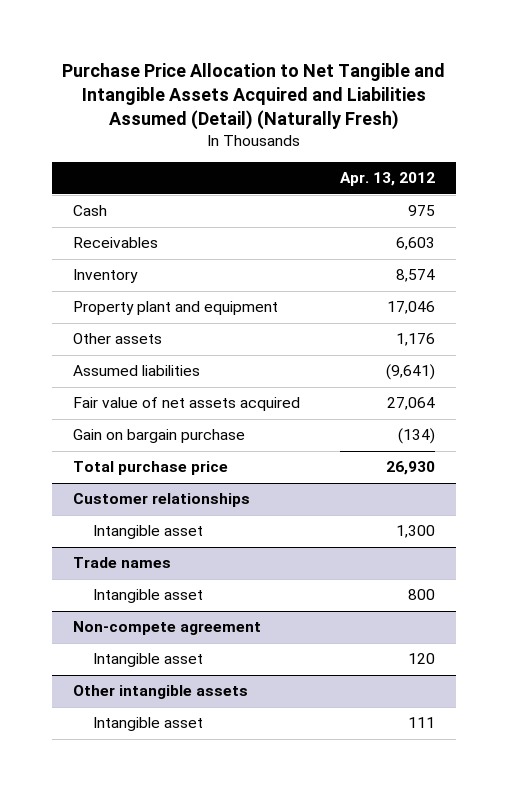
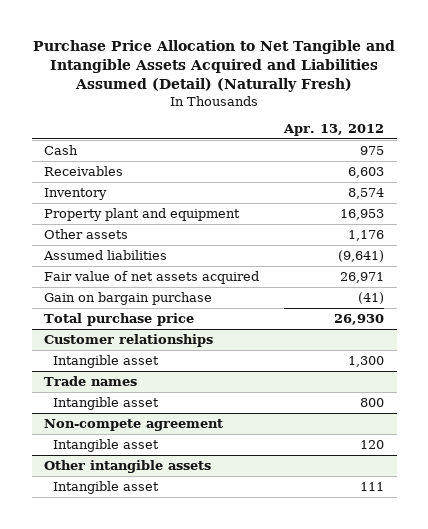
[387,301,436,315] 17,046 -> [340,209,385,221] 16,953
[387,397,436,411] 27,064 -> [340,272,385,284] 26,971
[398,428,436,445] (134) -> [358,292,385,305] (41)

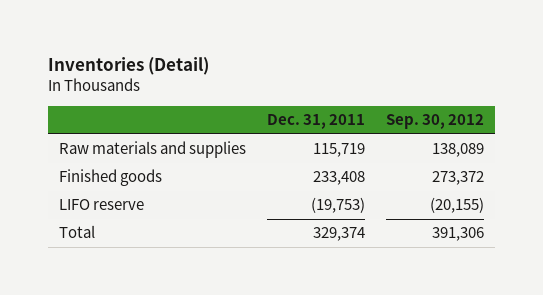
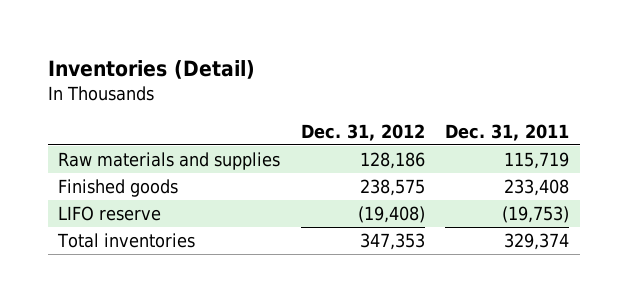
[386,114,485,130] Sep. 30, 2012 -> none
none -> [300,123,425,141] Dec. 31, 2012
[58,225,95,239] Total -> [57,232,196,248] Total inventories

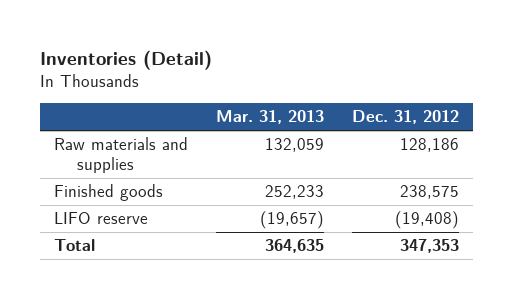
[445,123,570,141] Dec. 31, 2011 -> none
none -> [215,110,324,125] Mar. 31, 2013
[57,232,196,248] Total inventories -> [53,239,95,252] Total

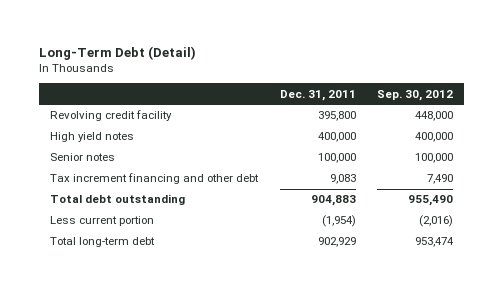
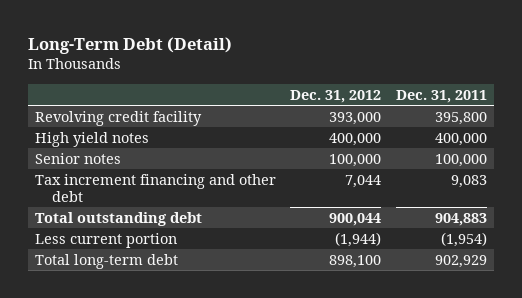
[376,89,453,101] Sep. 30, 2012 -> none
none -> [290,89,382,103] Dec. 31, 2012
[50,194,186,206] Total debt outstanding -> [34,211,202,226] Total outstanding debt

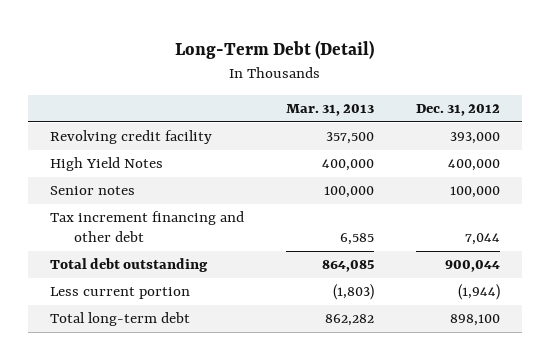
[396,89,488,103] Dec. 31, 2011 -> none
none -> [286,104,375,117] Mar. 31, 2013
[34,131,149,147] High yield notes -> [49,157,163,172] High Yield Notes
[34,211,202,226] Total outstanding debt -> [49,258,208,273] Total debt outstanding

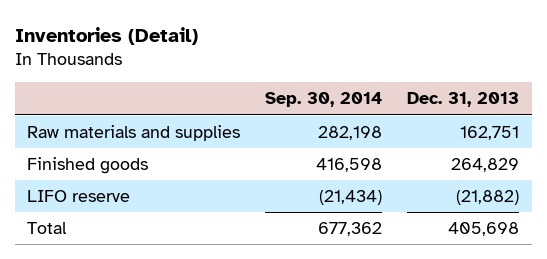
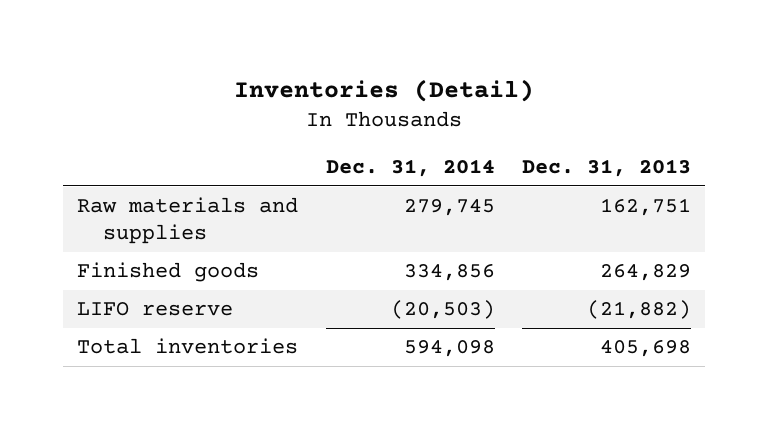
[265,92,383,108] Sep. 30, 2014 -> none
none -> [325,159,495,178] Dec. 31, 2014
[27,222,68,235] Total -> [76,338,298,355] Total inventories

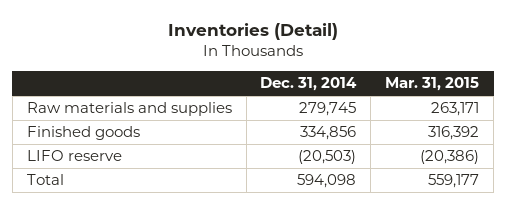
[522,159,692,178] Dec. 31, 2013 -> none
none -> [385,77,480,92] Mar. 31, 2015
[76,338,298,355] Total inventories -> [26,174,64,186] Total

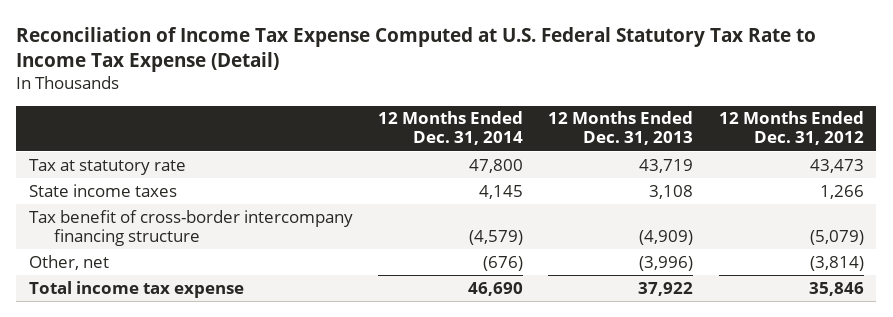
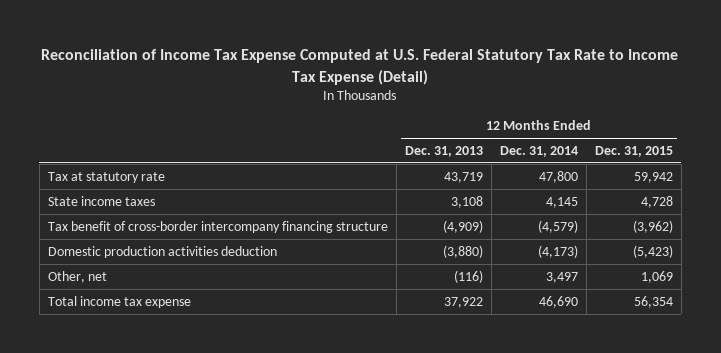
[718,111,864,146] 12 Months Ended Dec. 31, 2012 -> none
none -> [594,145,673,157] Dec. 31, 2015
none -> [47,245,277,258] Domestic production activities deduction
[483,255,524,271] (676) -> [545,271,578,283] 3,497
[639,255,694,271] (3,996) -> [453,269,483,283] (116)

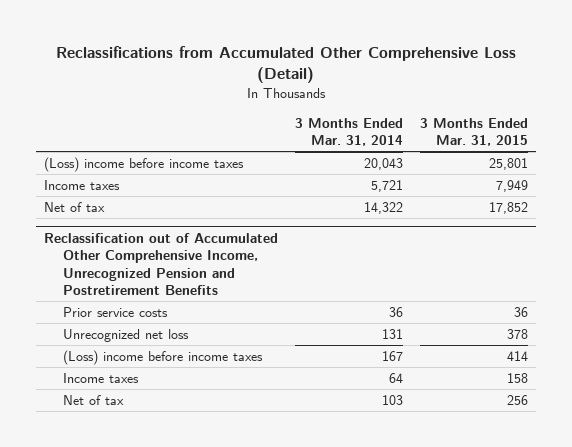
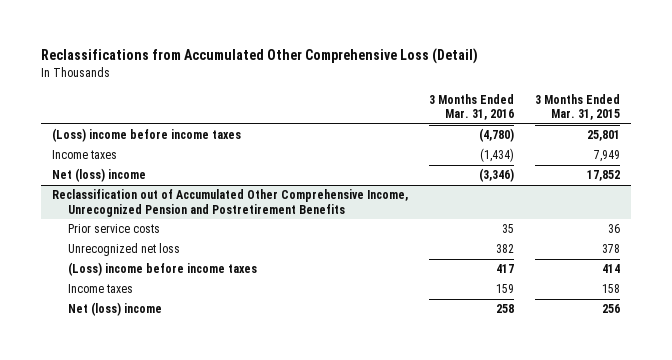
[295,117,404,147] 3 Months Ended Mar. 31, 2014 -> none
none -> [428,93,514,120] 3 Months Ended Mar. 31, 2016
[44,201,106,212] Net of tax -> [51,168,146,183] Net (loss) income
[63,394,125,405] Net of tax -> [68,302,163,317] Net (loss) income

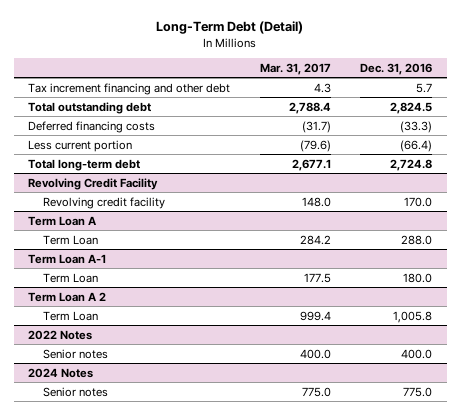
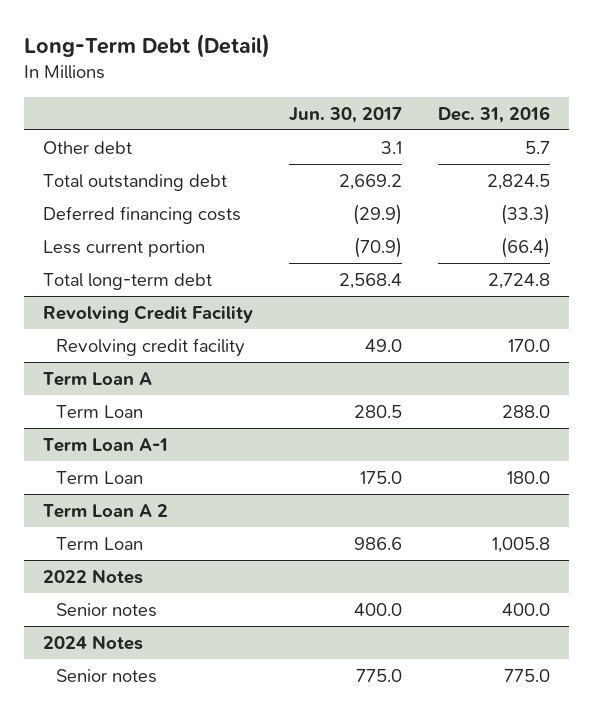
[259,63,331,76] Mar. 31, 2017 -> none
none -> [289,106,403,123] Jun. 30, 2017
[28,82,231,95] Tax increment financing and other debt -> [42,140,132,154] Other debt

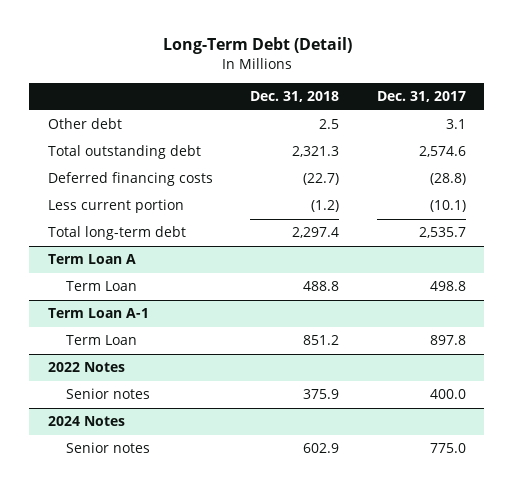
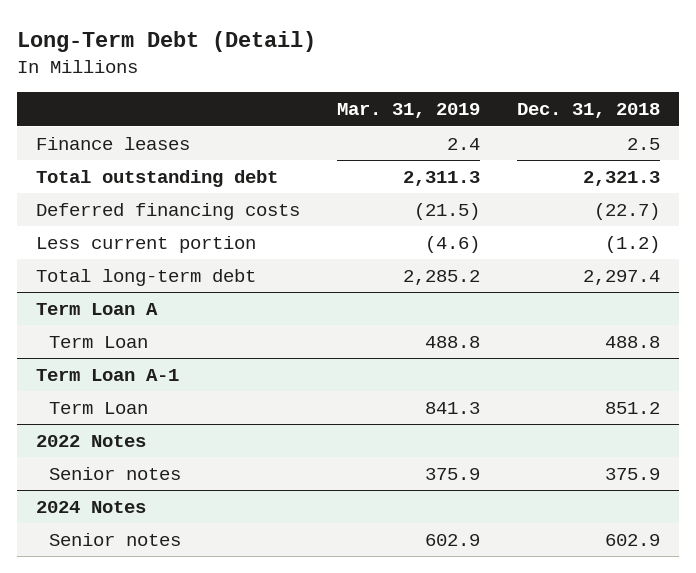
[376,91,466,103] Dec. 31, 2017 -> none
none -> [336,103,480,119] Mar. 31, 2019
[47,118,122,130] Other debt -> none
none -> [35,137,190,151] Finance leases

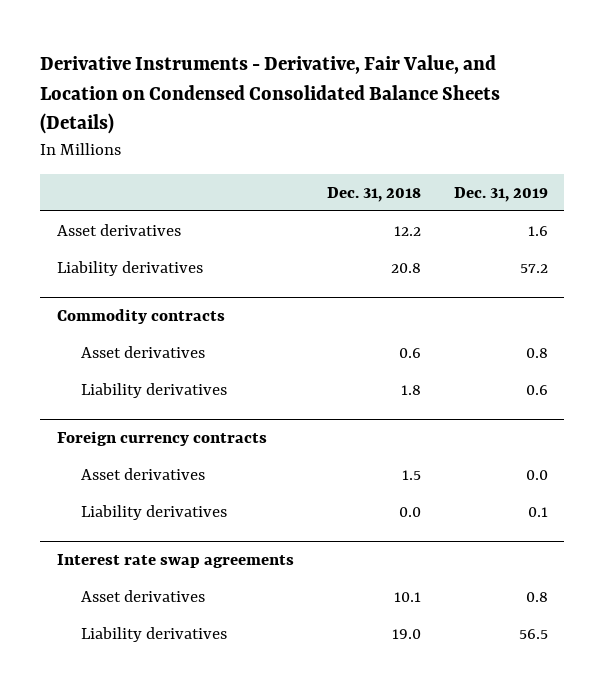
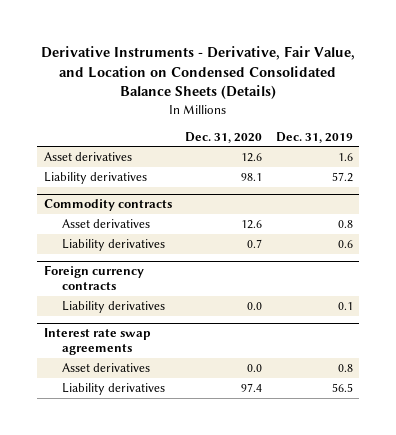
[326,186,421,202] Dec. 31, 2018 -> none
none -> [185,131,263,143] Dec. 31, 2020
[81,467,206,480] Asset derivatives -> none

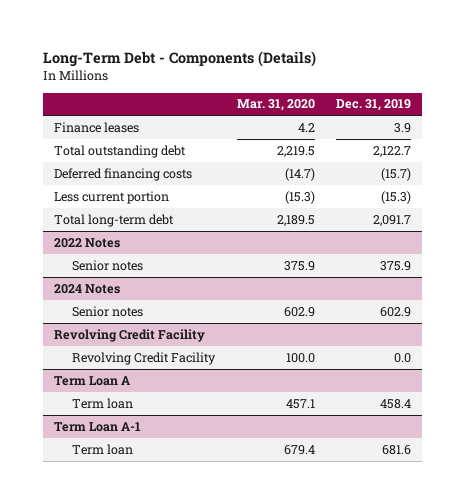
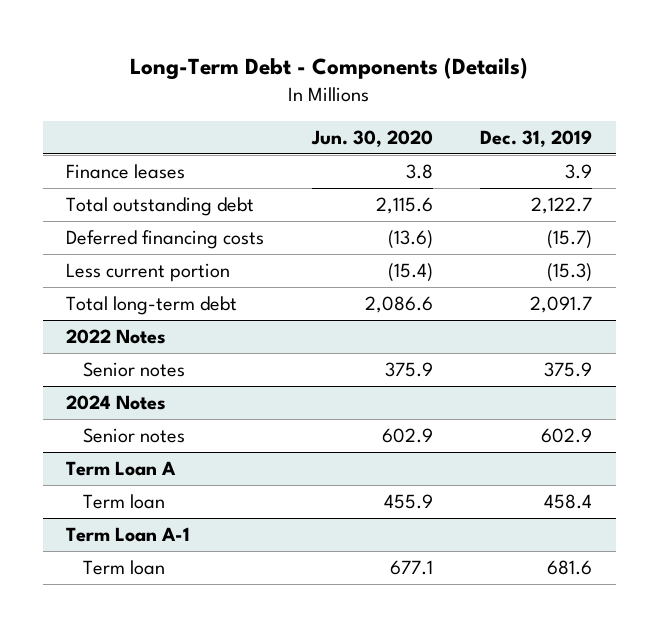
[236,99,315,112] Mar. 31, 2020 -> none
none -> [310,129,433,147] Jun. 30, 2020
[53,328,205,342] Revolving Credit Facility -> none
[71,351,216,365] Revolving Credit Facility -> none

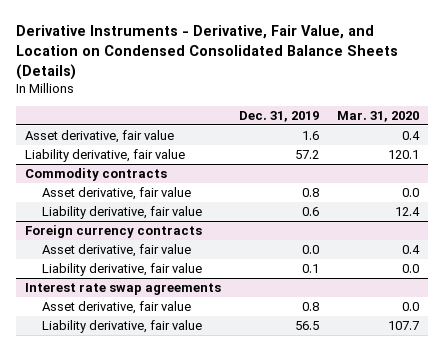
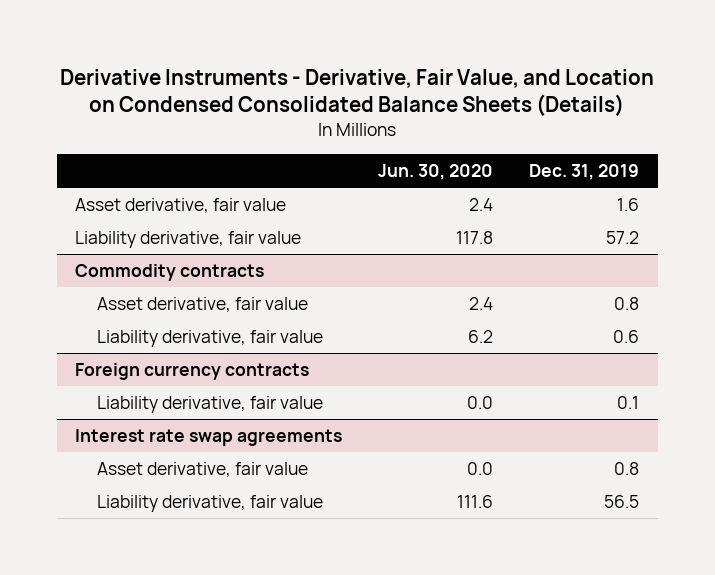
[336,110,419,122] Mar. 31, 2020 -> none
none -> [378,163,494,180] Jun. 30, 2020
[42,244,192,258] Asset derivative, fair value -> none

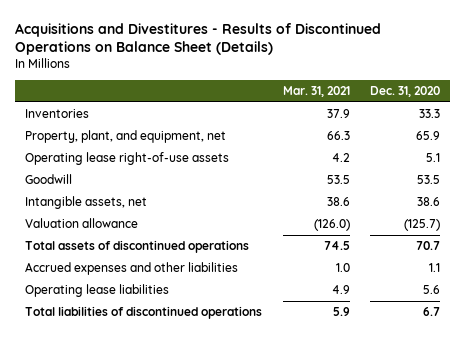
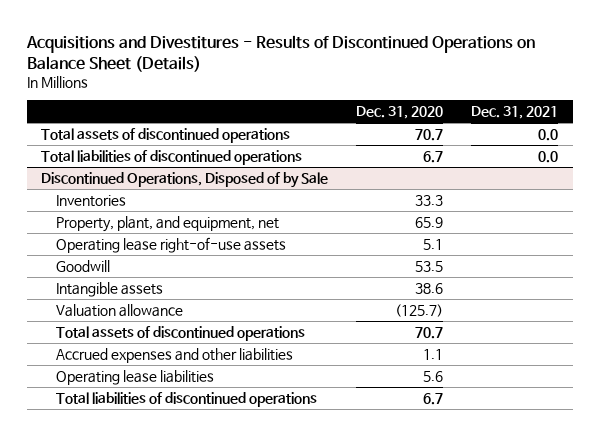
[282,86,350,98] Mar. 31, 2021 -> none
none -> [471,106,559,120] Dec. 31, 2021
none -> [41,127,291,143] Total assets of discontinued operations
none -> [41,149,303,165] Total liabilities of discontinued operations
none -> [41,171,329,188] Discontinued Operations, Disposed of by Sale
[25,196,148,210] Intangible assets, net -> [56,281,164,297] Intangible assets

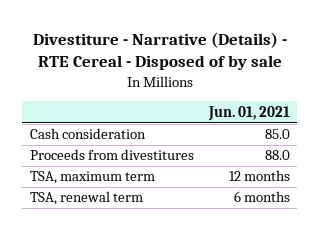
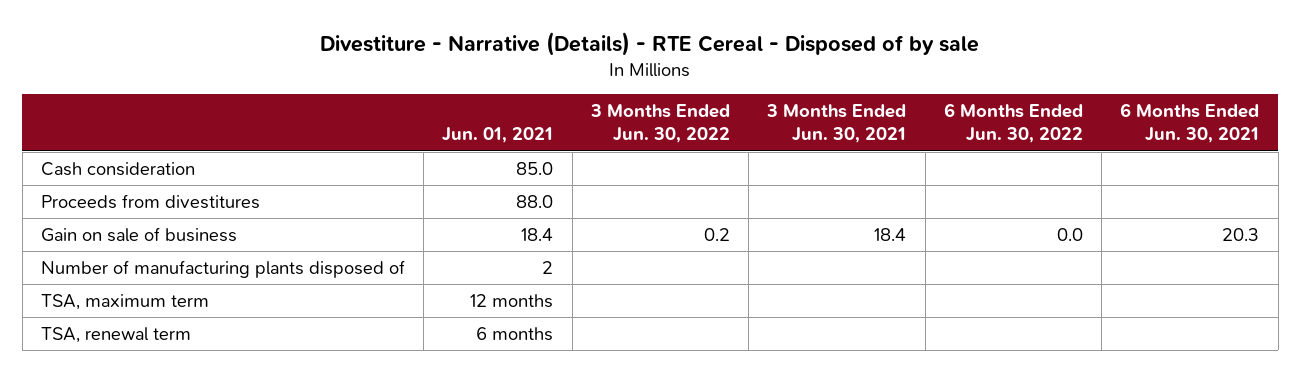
none -> [589,103,730,144] 3 Months Ended Jun. 30, 2022
none -> [766,103,907,144] 3 Months Ended Jun. 30, 2021
none -> [943,102,1083,144] 6 Months Ended Jun. 30, 2022
none -> [1120,102,1260,144] 6 Months Ended Jun. 30, 2021
none -> [40,226,237,242] Gain on sale of business
none -> [40,259,405,278] Number of manufacturing plants disposed of

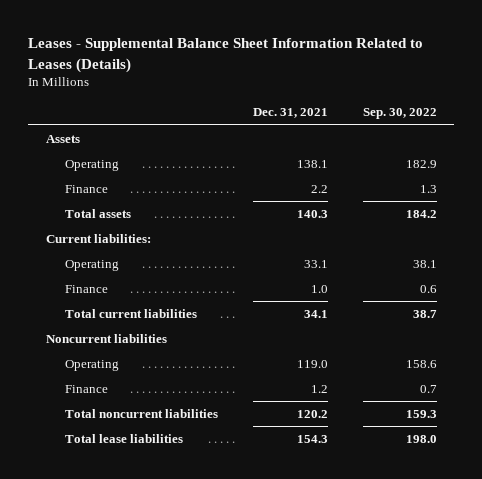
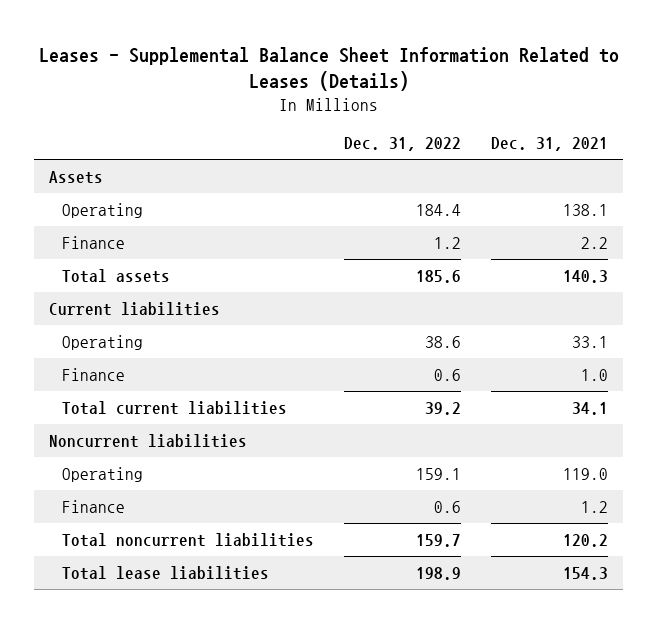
[362,108,437,120] Sep. 30, 2022 -> none
none -> [343,137,461,152] Dec. 31, 2022
[45,233,151,243] Current liabilities: -> [49,301,221,316] Current liabilities

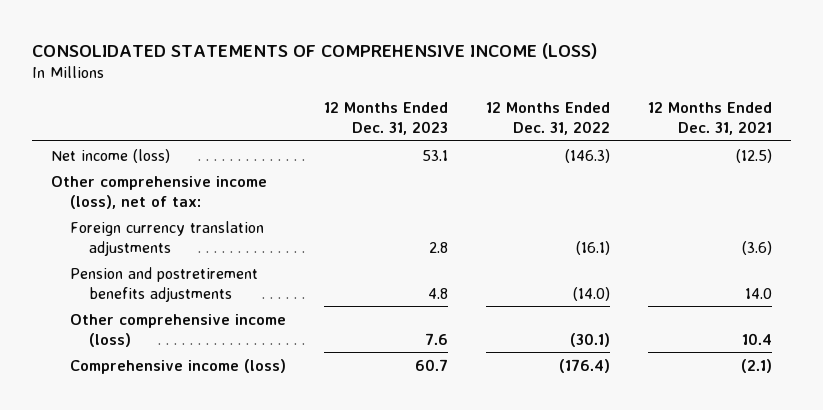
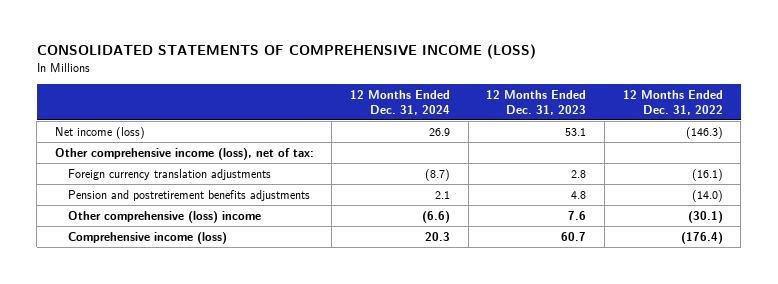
[647,101,772,135] 12 Months Ended Dec. 31, 2021 -> none
none -> [350,89,451,115] 12 Months Ended Dec. 31, 2024
[69,313,286,347] Other comprehensive income (loss) -> [67,210,261,223] Other comprehensive (loss) income

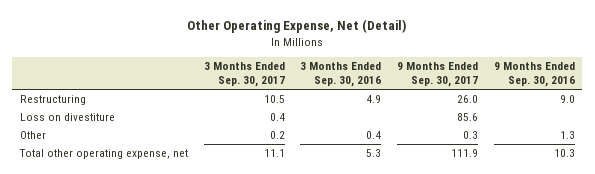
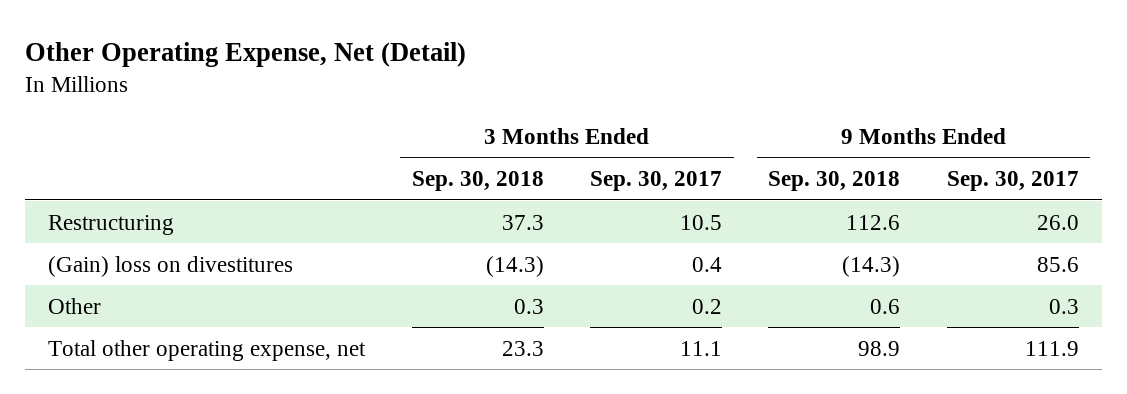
[300,62,382,88] 3 Months Ended Sep. 30, 2016 -> none
[493,62,575,88] 9 Months Ended Sep. 30, 2016 -> none
none -> [411,170,544,191] Sep. 30, 2018
none -> [768,170,901,191] Sep. 30, 2018
[19,113,115,122] Loss on divestiture -> [48,255,294,277] (Gain) loss on divestitures

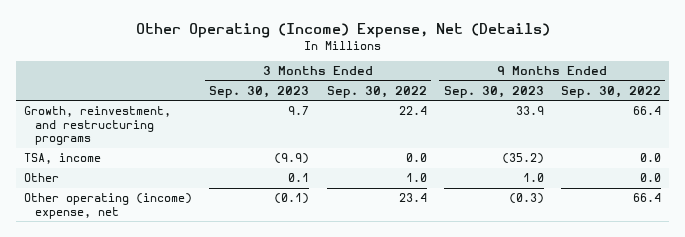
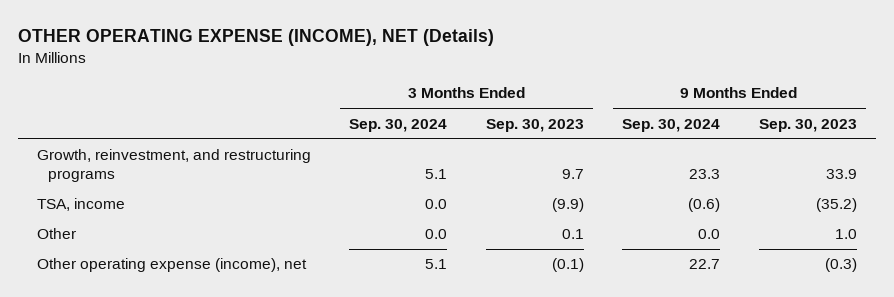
[135,22,550,38] Other Operating (Income) Expense, Net (Details) -> [17,28,494,46] OTHER OPERATING EXPENSE (INCOME), NET (Details)
[326,86,427,99] Sep. 30, 2022 -> none
[560,86,661,99] Sep. 30, 2022 -> none
none -> [349,118,448,132] Sep. 30, 2024
none -> [622,118,721,132] Sep. 30, 2024
[24,193,193,219] Other operating (income) expense, net -> [36,258,307,273] Other operating expense (income), net

